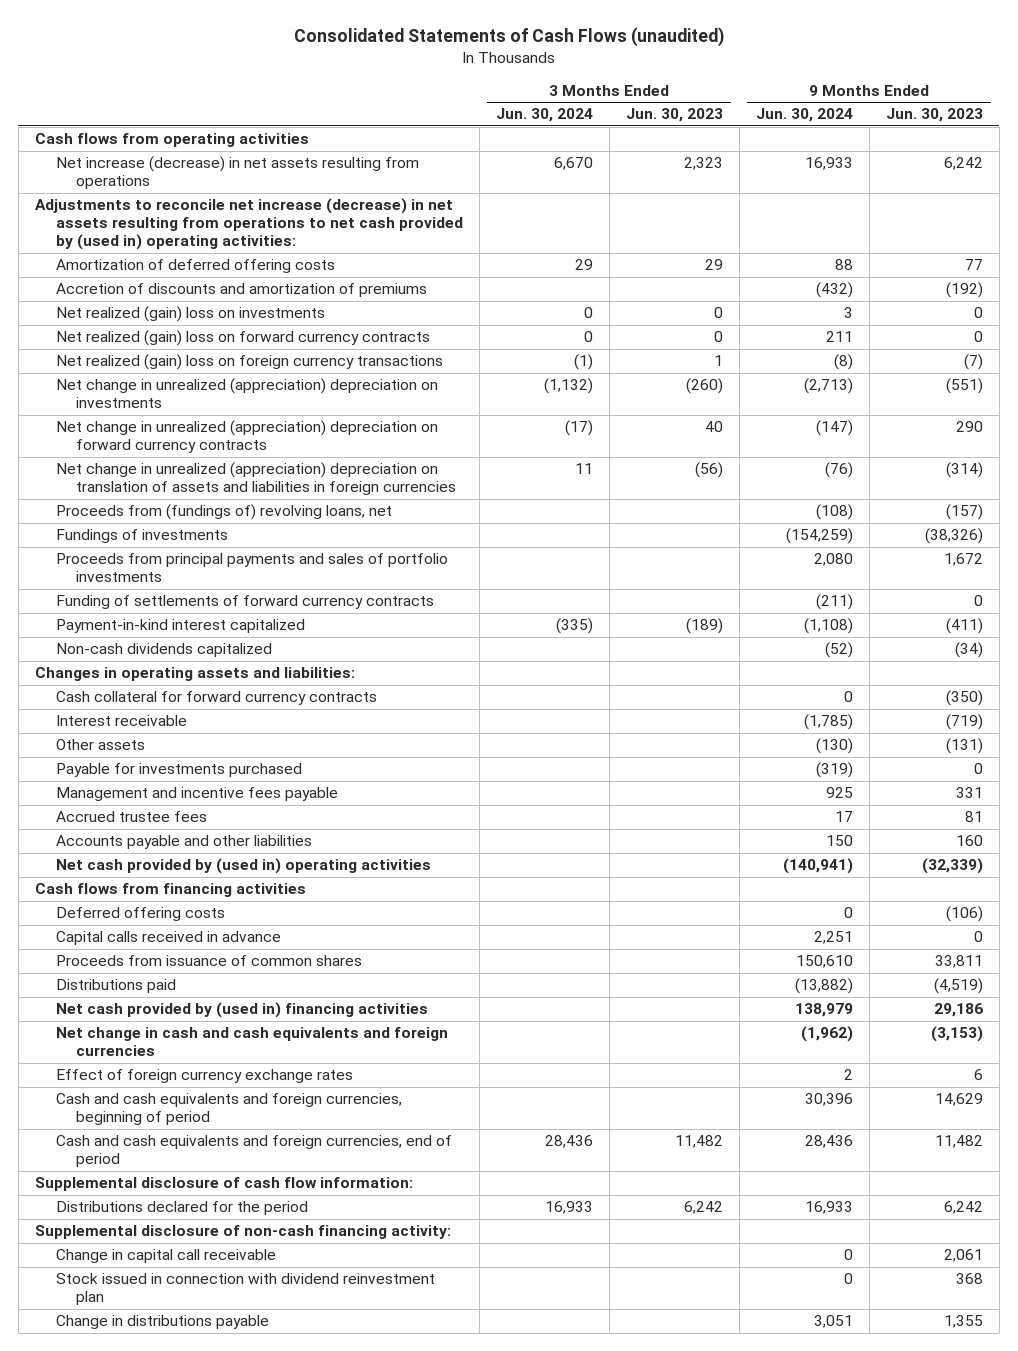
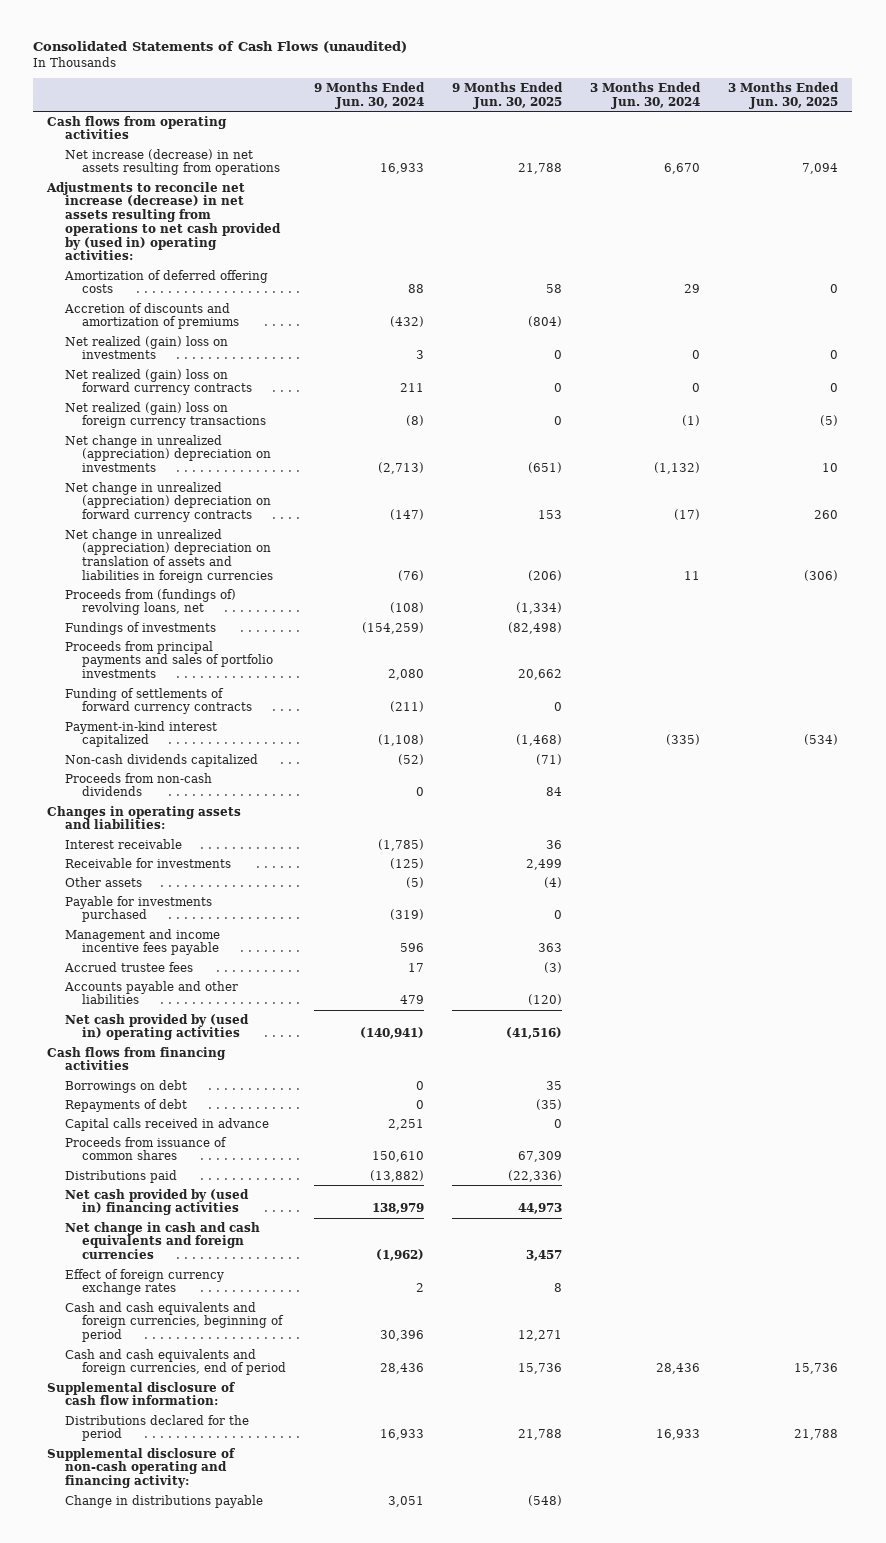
[625,108,723,123] Jun. 30, 2023 -> none
[885,108,983,123] Jun. 30, 2023 -> none
none -> [452,82,564,109] 9 Months Ended Jun. 30, 2025
none -> [728,82,840,109] 3 Months Ended Jun. 30, 2025
none -> [64,772,212,797] Proceeds from non-cash dividends
[55,691,377,706] Cash collateral for forward currency contracts -> none
none -> [64,857,231,868] Receivable for investments
[815,738,853,755] (130) -> [406,876,425,888] (5)
[55,787,338,802] Management and incentive fees payable -> [64,928,220,956] Management and income incentive fees payable
[825,787,853,799] 925 -> [400,943,425,953] 596
[825,835,853,847] 150 -> [400,995,425,1005] 479
[55,907,225,922] Deferred offering costs -> none
none -> [64,1079,187,1093] Borrowings on debt
none -> [64,1098,187,1112] Repayments of debt
[55,1249,276,1264] Change in capital call receivable -> none
[55,1273,435,1306] Stock issued in connection with dividend reinvestment plan -> none
[34,1225,451,1240] Supplemental disclosure of non-cash financing activity: -> [47,1447,236,1489] Supplemental disclosure of non-cash operating and financing activity:

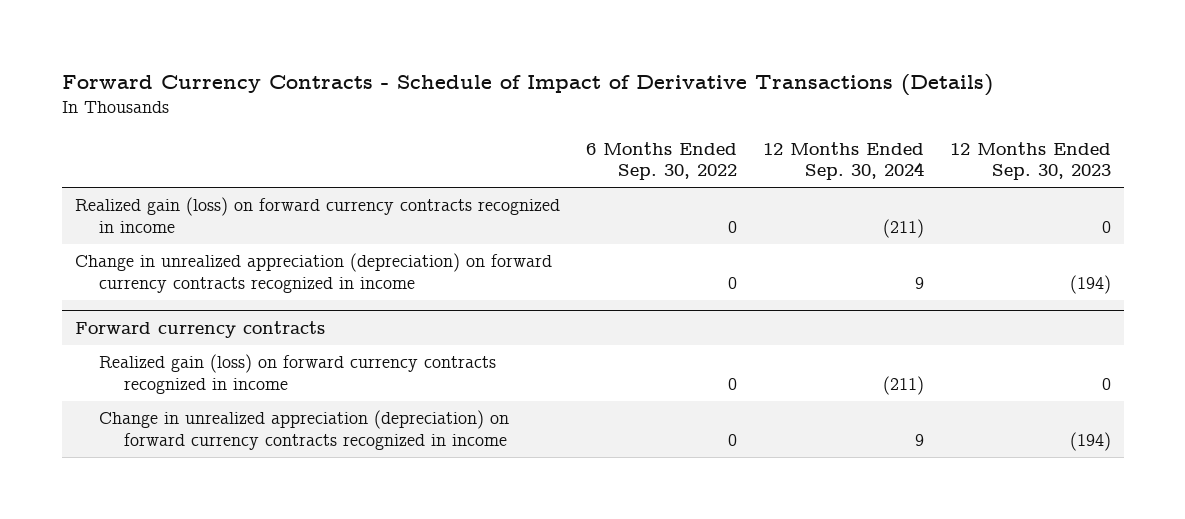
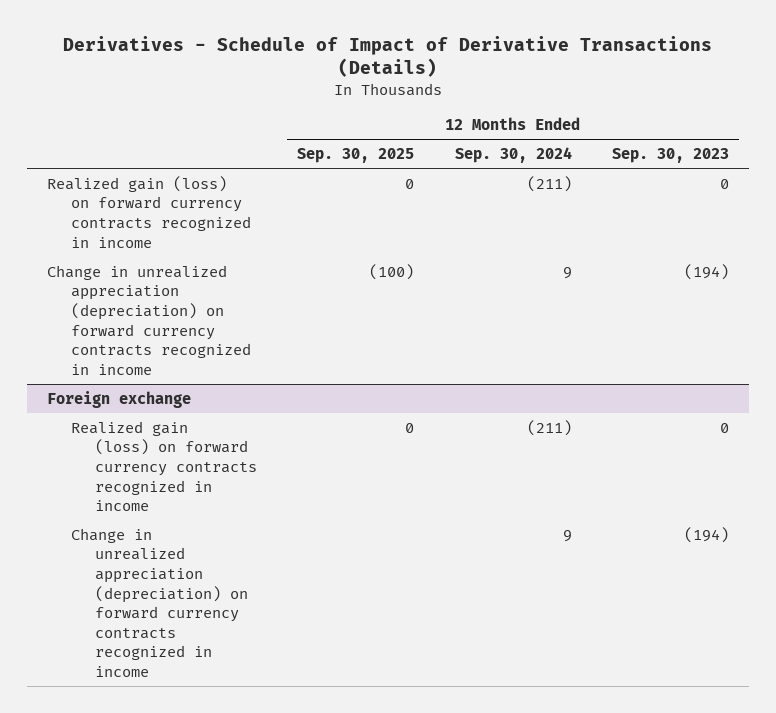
[61,74,993,97] Forward Currency Contracts - Schedule of Impact of Derivative Transactions (Details) -> [63,35,713,78] Derivatives - Schedule of Impact of Derivative Transactions (Details)
[585,141,737,181] 6 Months Ended Sep. 30, 2022 -> none
none -> [297,147,415,163] Sep. 30, 2025
[74,321,325,339] Forward currency contracts -> [47,390,192,408] Foreign exchange

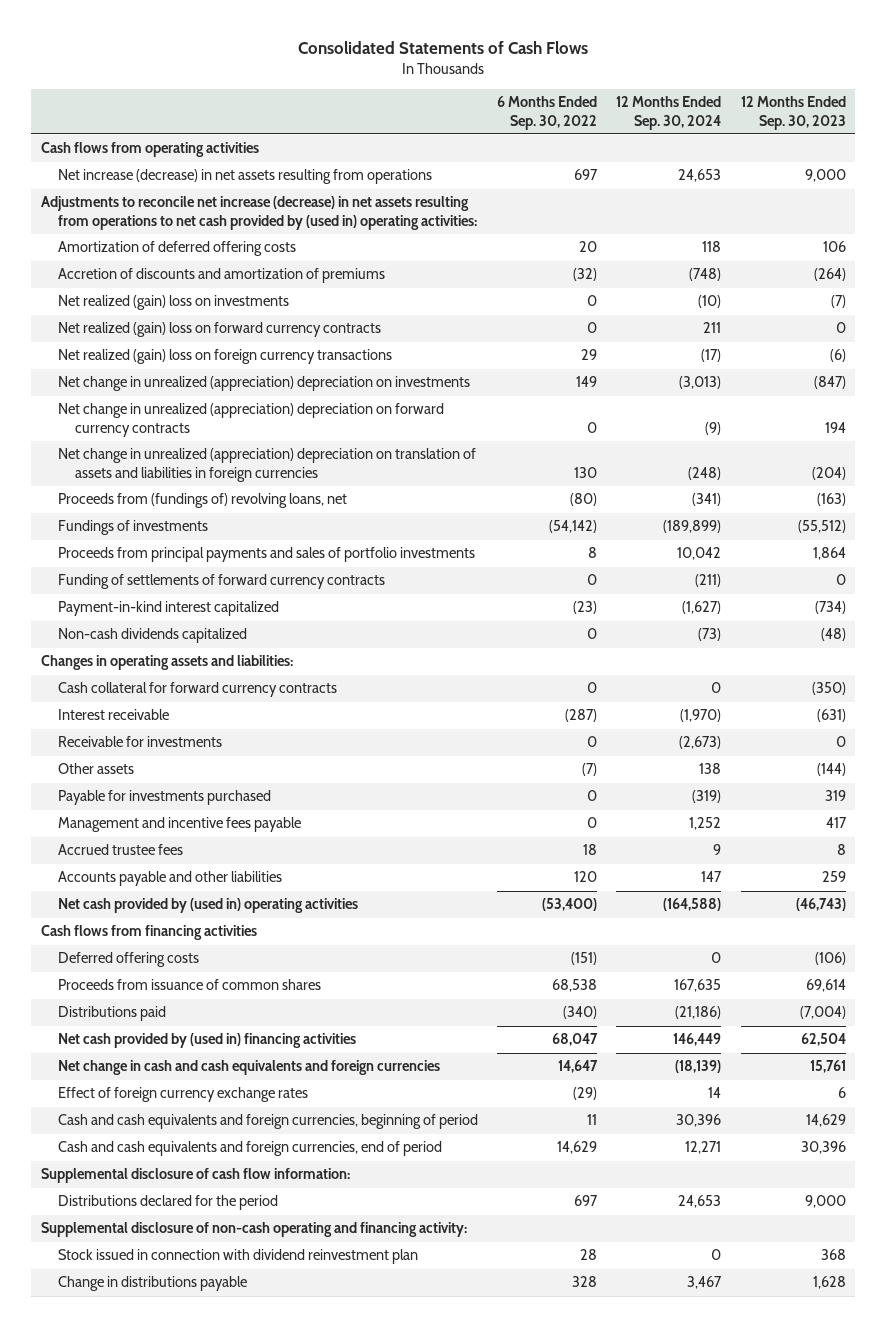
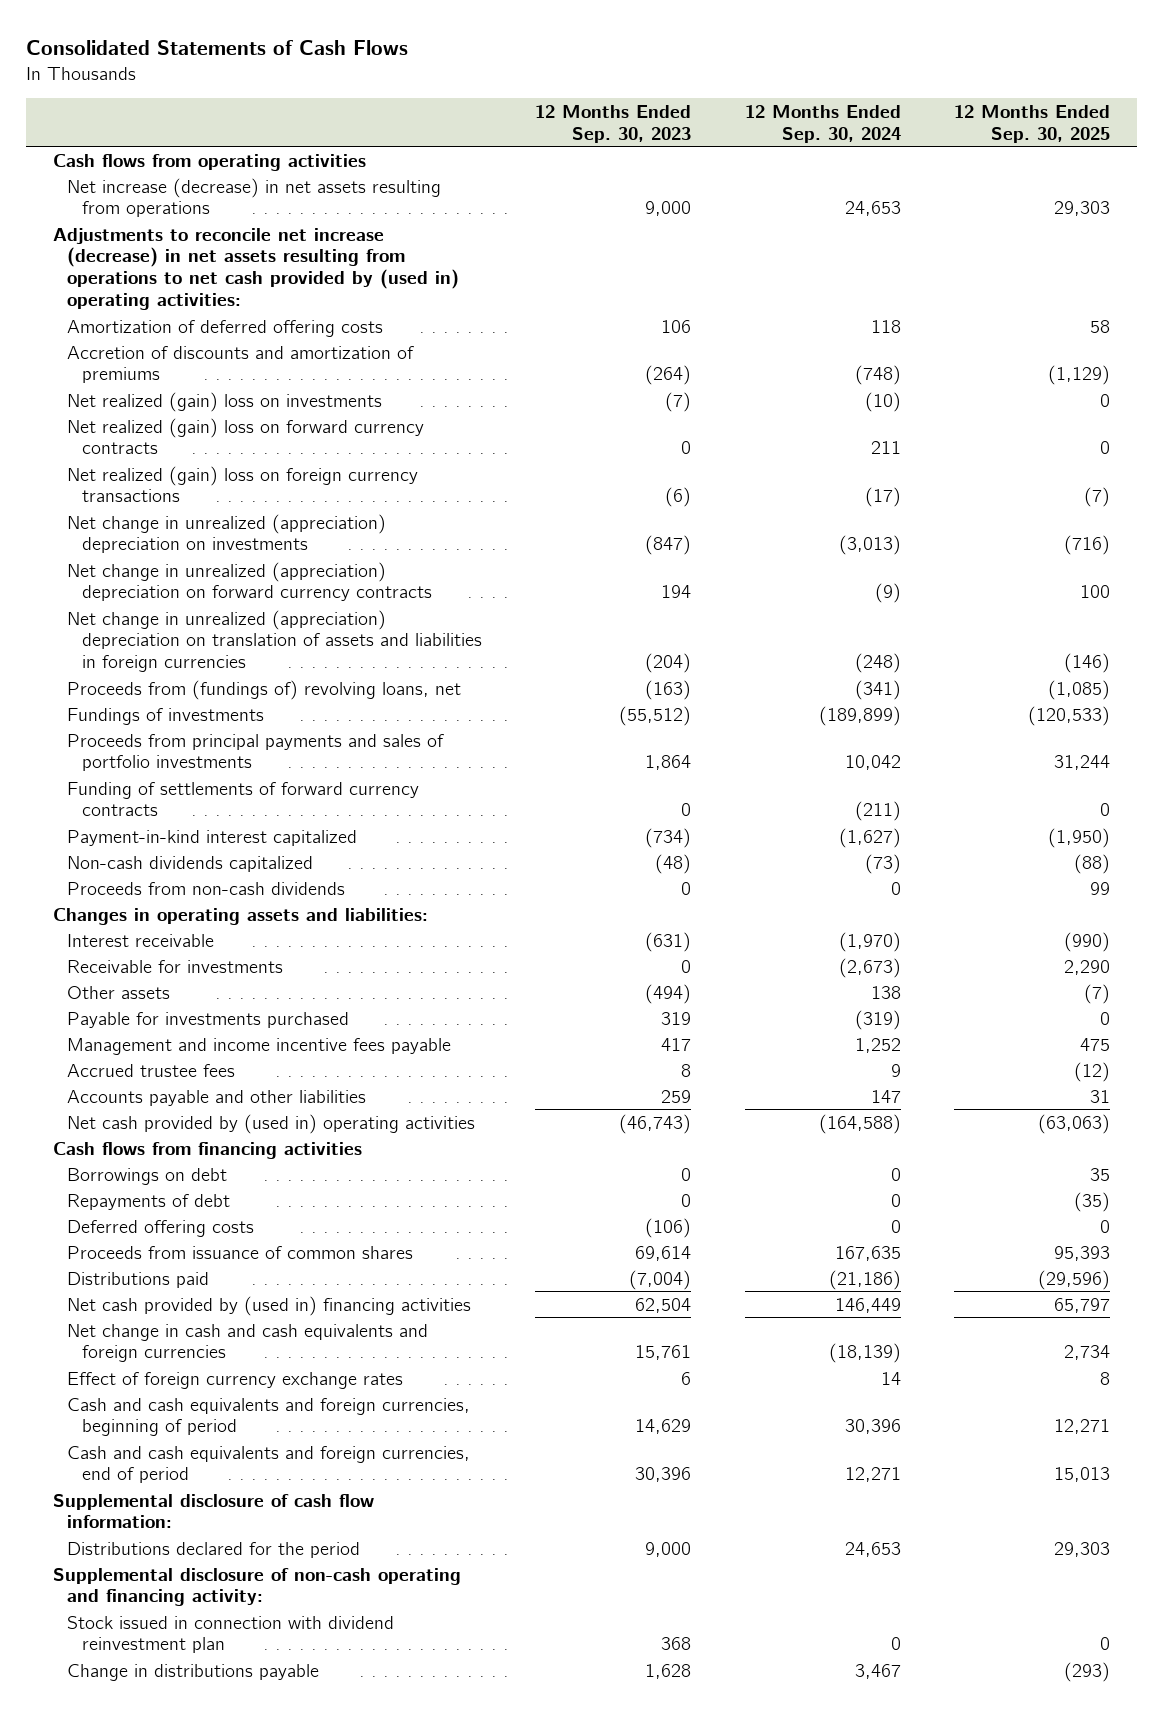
[497,96,598,130] 6 Months Ended Sep. 30, 2022 -> none
none -> [954,104,1111,143] 12 Months Ended Sep. 30, 2025
none -> [67,881,346,895] Proceeds from non-cash dividends
[58,682,338,698] Cash collateral for forward currency contracts -> none
[816,763,846,777] (144) -> [645,983,692,1004] (494)
[58,817,302,833] Management and incentive fees payable -> [67,1037,452,1055] Management and income incentive fees payable
none -> [67,1167,228,1185] Borrowings on debt
none -> [67,1193,231,1210] Repayments of debt

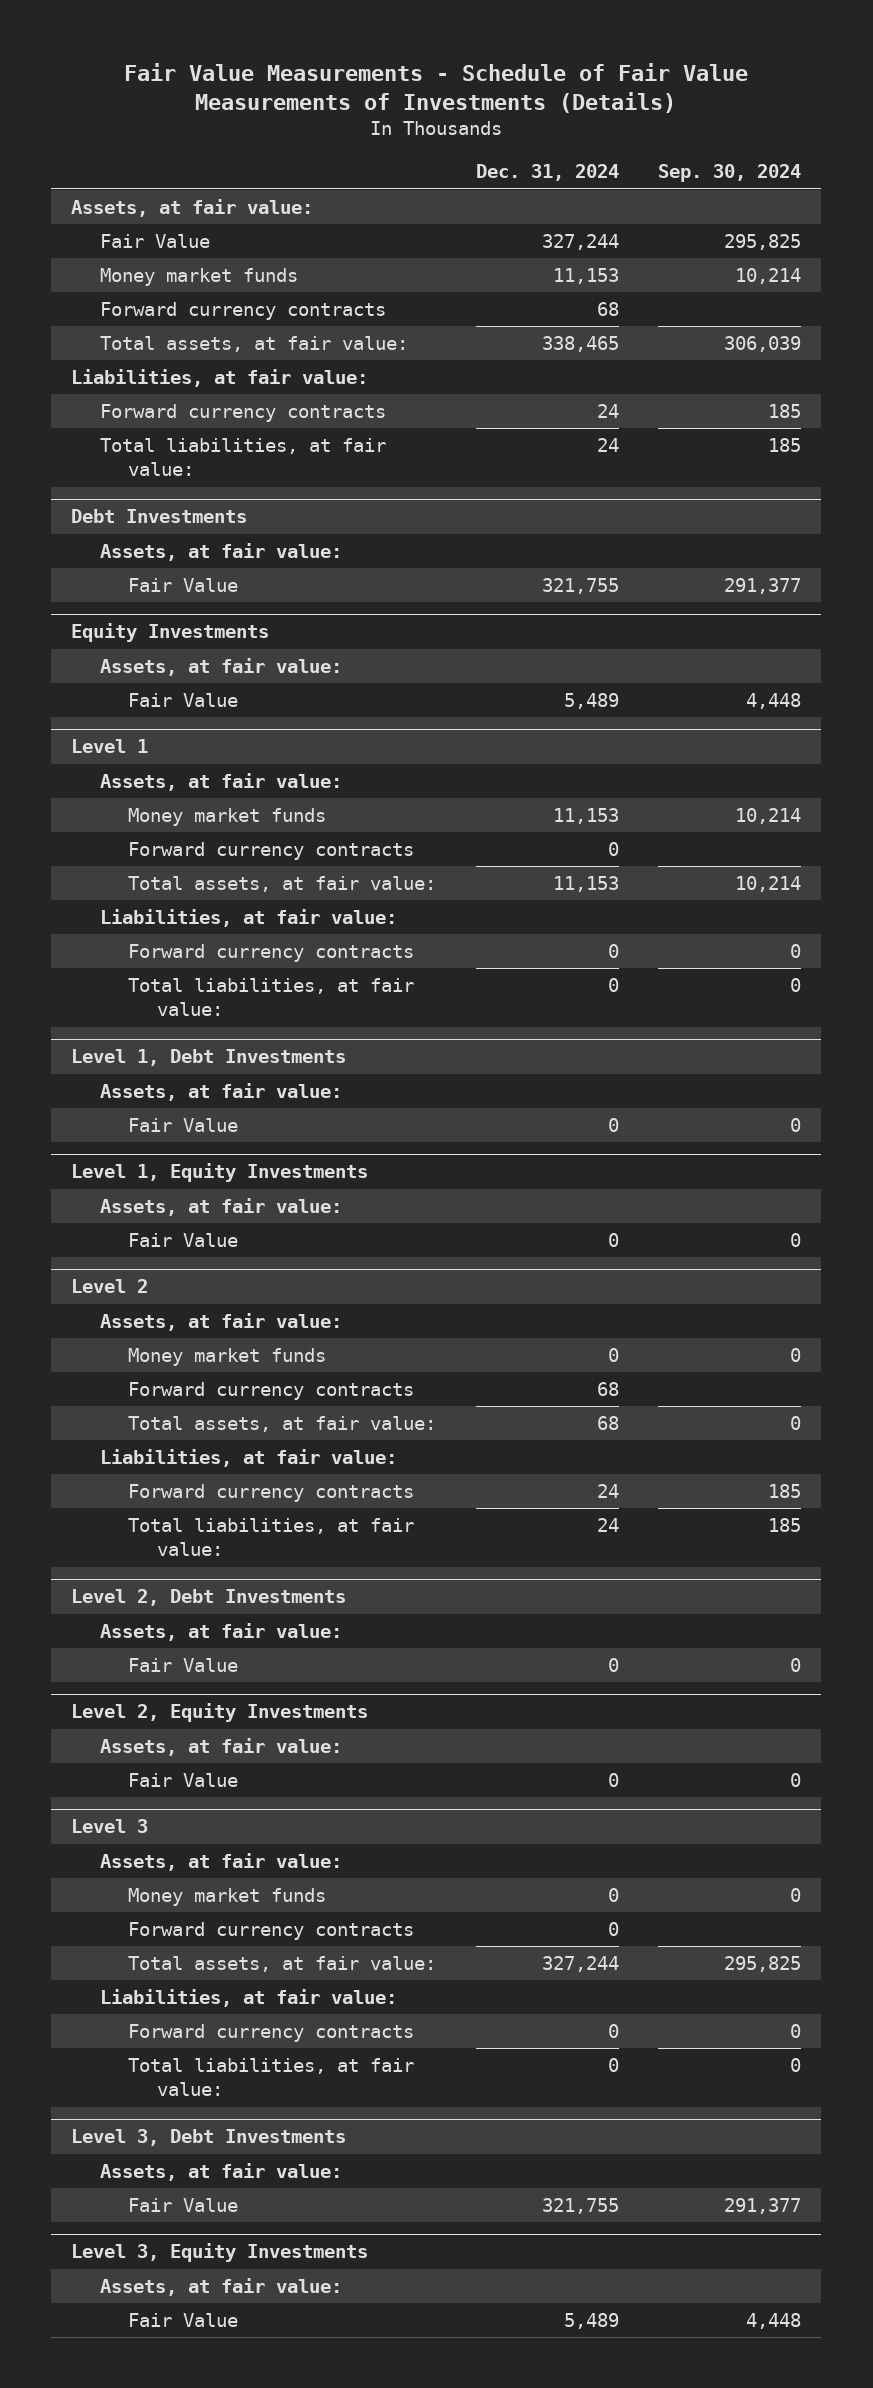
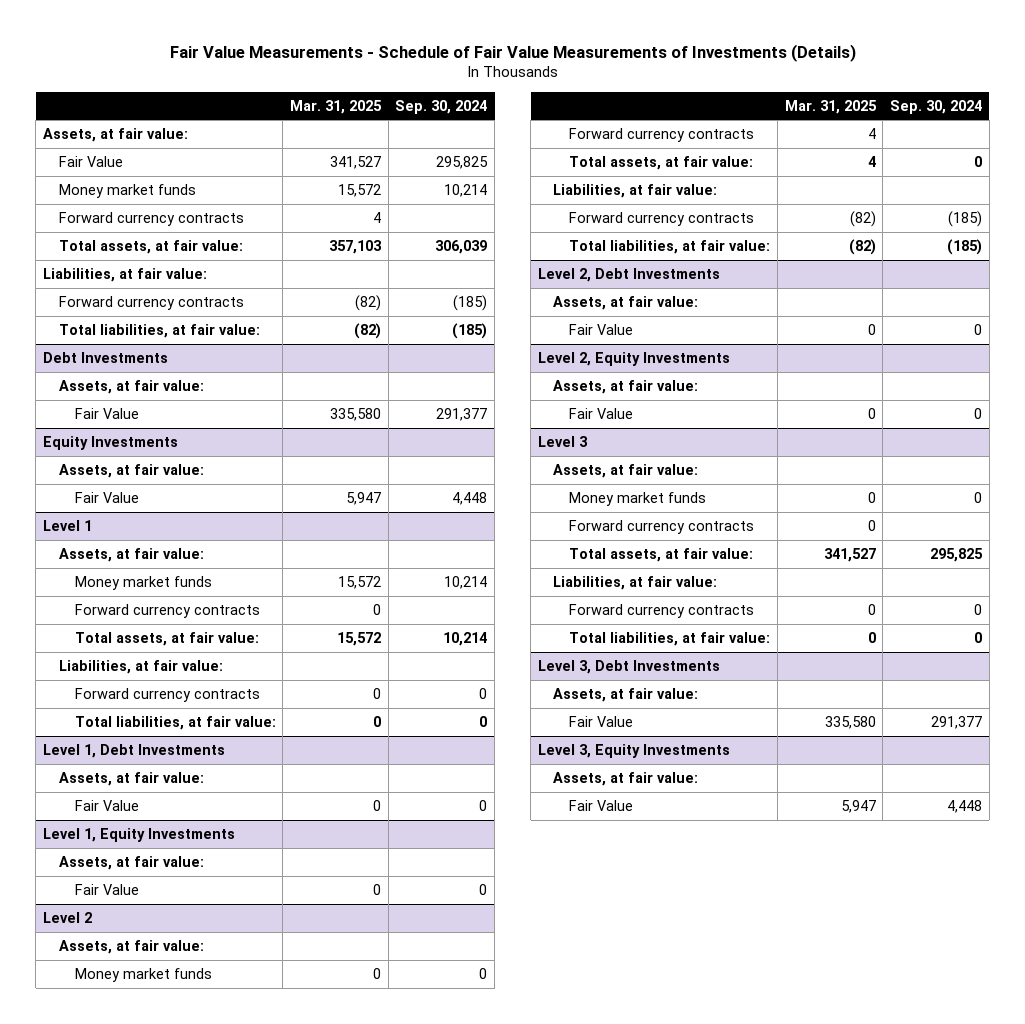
[475,164,619,182] Dec. 31, 2024 -> none
none -> [290,99,383,114] Mar. 31, 2025
[768,404,802,419] 185 -> [453,294,488,311] (185)
[768,438,802,453] 185 -> [452,322,488,339] (185)
[768,1484,802,1499] 185 -> [948,210,983,227] (185)
[768,1518,802,1533] 185 -> [947,238,983,255] (185)

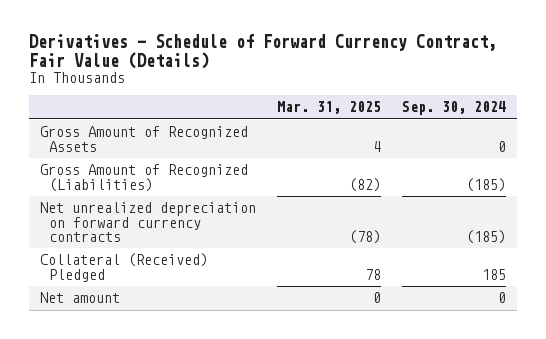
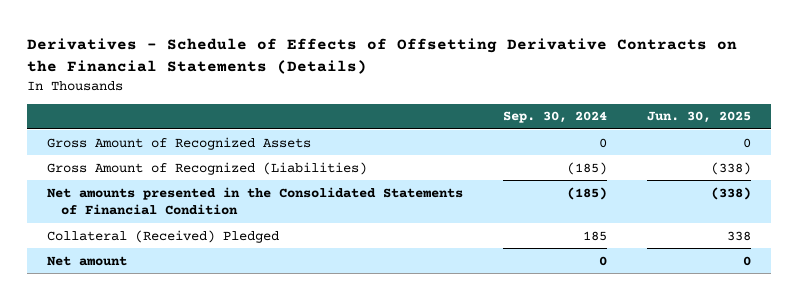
[29,33,498,69] Derivatives - Schedule of Forward Currency Contract, Fair Value (Details) -> [26,37,737,74] Derivatives - Schedule of Effects of Offsetting Derivative Contracts on the Financial Statements (Details)
[277,101,382,115] Mar. 31, 2025 -> none
none -> [646,111,751,124] Jun. 30, 2025
[39,202,256,242] Net unrealized depreciation on forward currency contracts -> [46,186,463,216] Net amounts presented in the Consolidated Statements of Financial Condition

